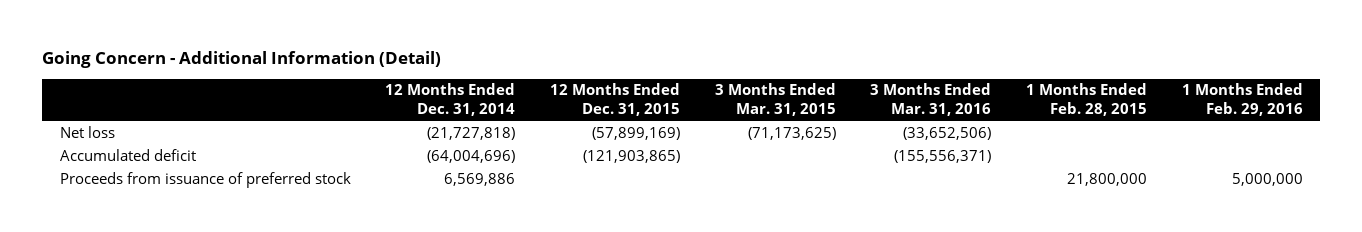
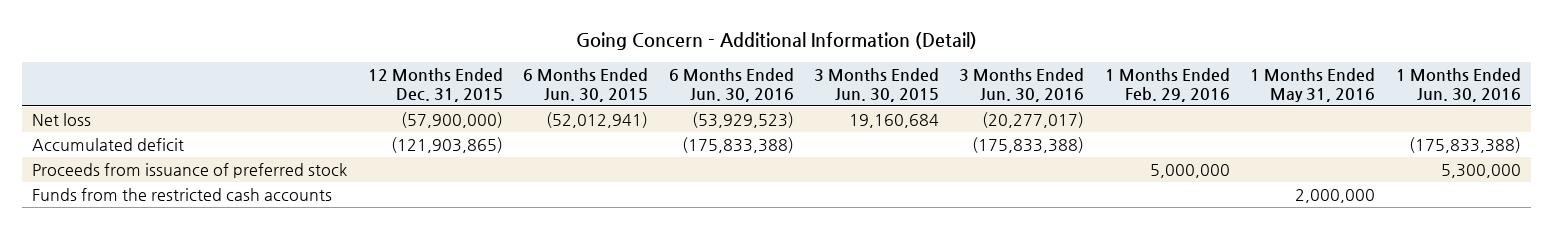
[385,83,516,116] 12 Months Ended Dec. 31, 2014 -> none
[714,83,836,116] 3 Months Ended Mar. 31, 2015 -> none
[870,83,992,116] 3 Months Ended Mar. 31, 2016 -> none
[1025,83,1147,116] 1 Months Ended Feb. 28, 2015 -> none
none -> [523,67,649,102] 6 Months Ended Jun. 30, 2015
none -> [668,67,794,102] 6 Months Ended Jun. 30, 2016
none -> [814,67,940,102] 3 Months Ended Jun. 30, 2015
none -> [959,67,1085,102] 3 Months Ended Jun. 30, 2016
none -> [1250,67,1376,102] 1 Months Ended May 31, 2016
none -> [1395,67,1521,102] 1 Months Ended Jun. 30, 2016
[591,126,680,140] (57,899,169) -> [400,111,503,128] (57,900,000)
none -> [32,187,333,201] Funds from the restricted cash accounts

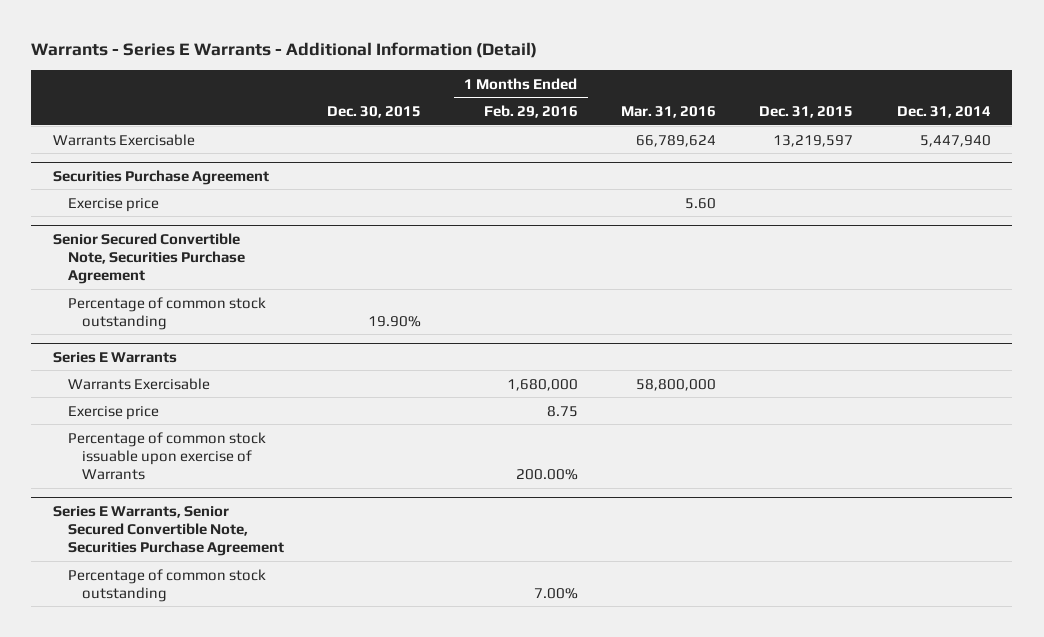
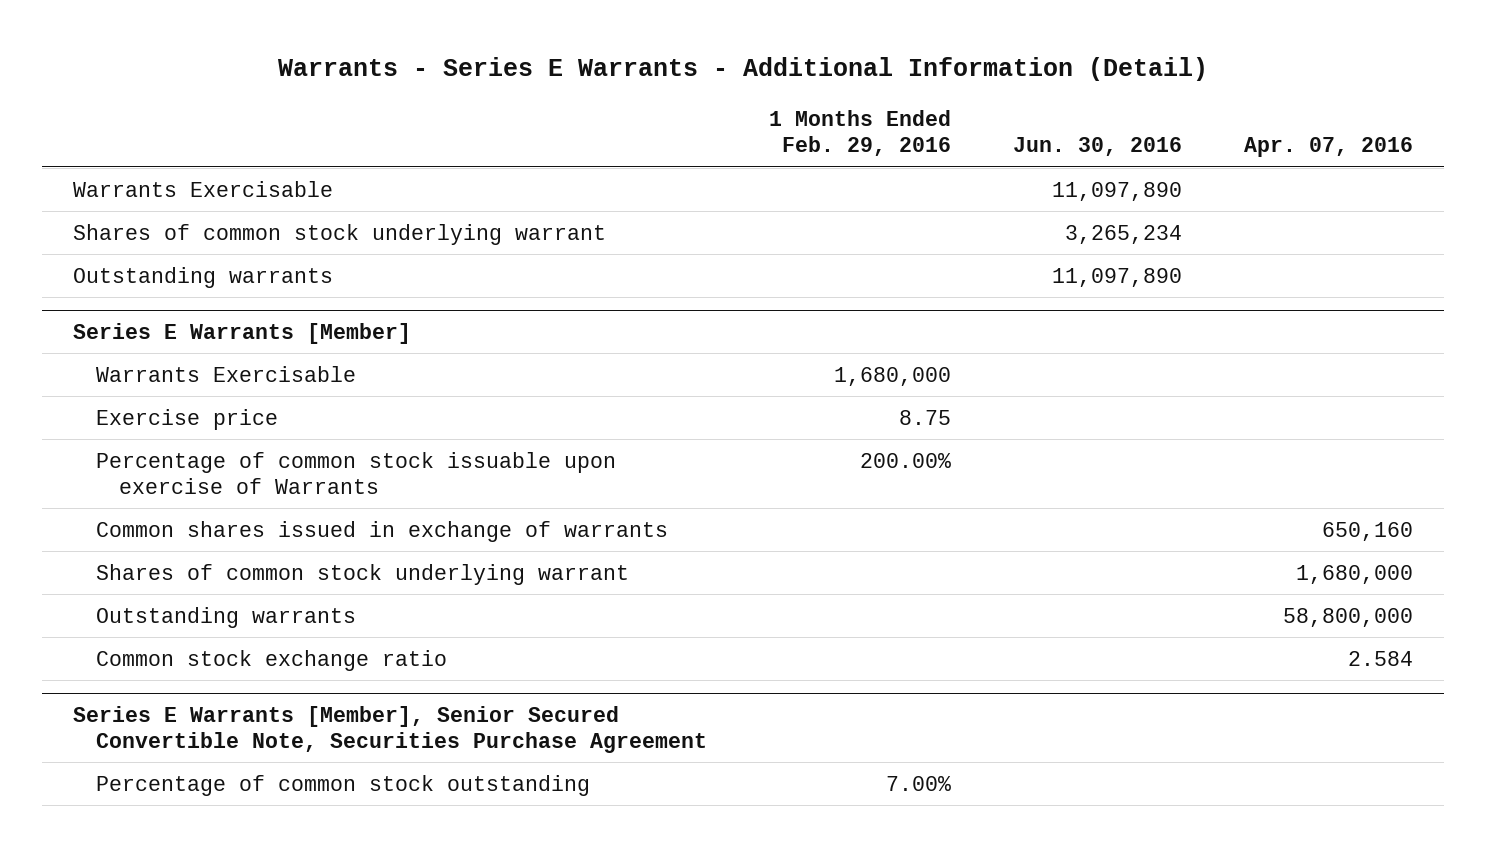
[327,105,422,118] Dec. 30, 2015 -> none
[620,105,716,118] Mar. 31, 2016 -> none
[759,105,854,118] Dec. 31, 2015 -> none
[896,105,991,118] Dec. 31, 2014 -> none
none -> [1013,137,1183,157] Jun. 30, 2016
none -> [1244,137,1414,158] Apr. 07, 2016
[53,169,270,185] Securities Purchase Agreement -> none
[67,197,159,212] Exercise price -> none
[53,232,245,284] Senior Secured Convertible Note, Securities Purchase Agreement -> none
[67,296,266,330] Percentage of common stock outstanding -> none
none -> [73,223,607,245] Shares of common stock underlying warrant
none -> [73,266,334,288] Outstanding warrants
[53,351,178,363] Series E Warrants -> [73,322,412,344] Series E Warrants [Member]
none -> [96,520,669,542] Common shares issued in exchange of warrants
none -> [96,563,630,585] Shares of common stock underlying warrant
none -> [96,606,357,628] Outstanding warrants
none -> [96,649,448,671] Common stock exchange ratio
[53,505,284,556] Series E Warrants, Senior Secured Convertible Note, Securities Purchase Agreement -> [73,705,708,754] Series E Warrants [Member], Senior Secured Convertible Note, Securities Purchase Agreement

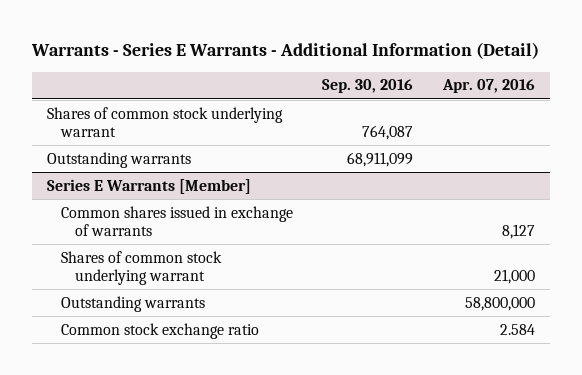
[769,110,952,157] 1 Months Ended Feb. 29, 2016 -> none
[1013,137,1183,157] Jun. 30, 2016 -> none
none -> [322,79,414,94] Sep. 30, 2016
[73,180,334,197] Warrants Exercisable -> none
[96,365,357,382] Warrants Exercisable -> none
[96,408,279,430] Exercise price -> none
[96,451,617,494] Percentage of common stock issuable upon exercise of Warrants -> none
[1322,521,1414,541] 650,160 -> [502,224,536,240] 8,127
[1296,564,1414,584] 1,680,000 -> [494,269,536,285] 21,000
[73,705,708,754] Series E Warrants [Member], Senior Secured Convertible Note, Securities Purchase Agreement -> none
[96,774,591,796] Percentage of common stock outstanding -> none

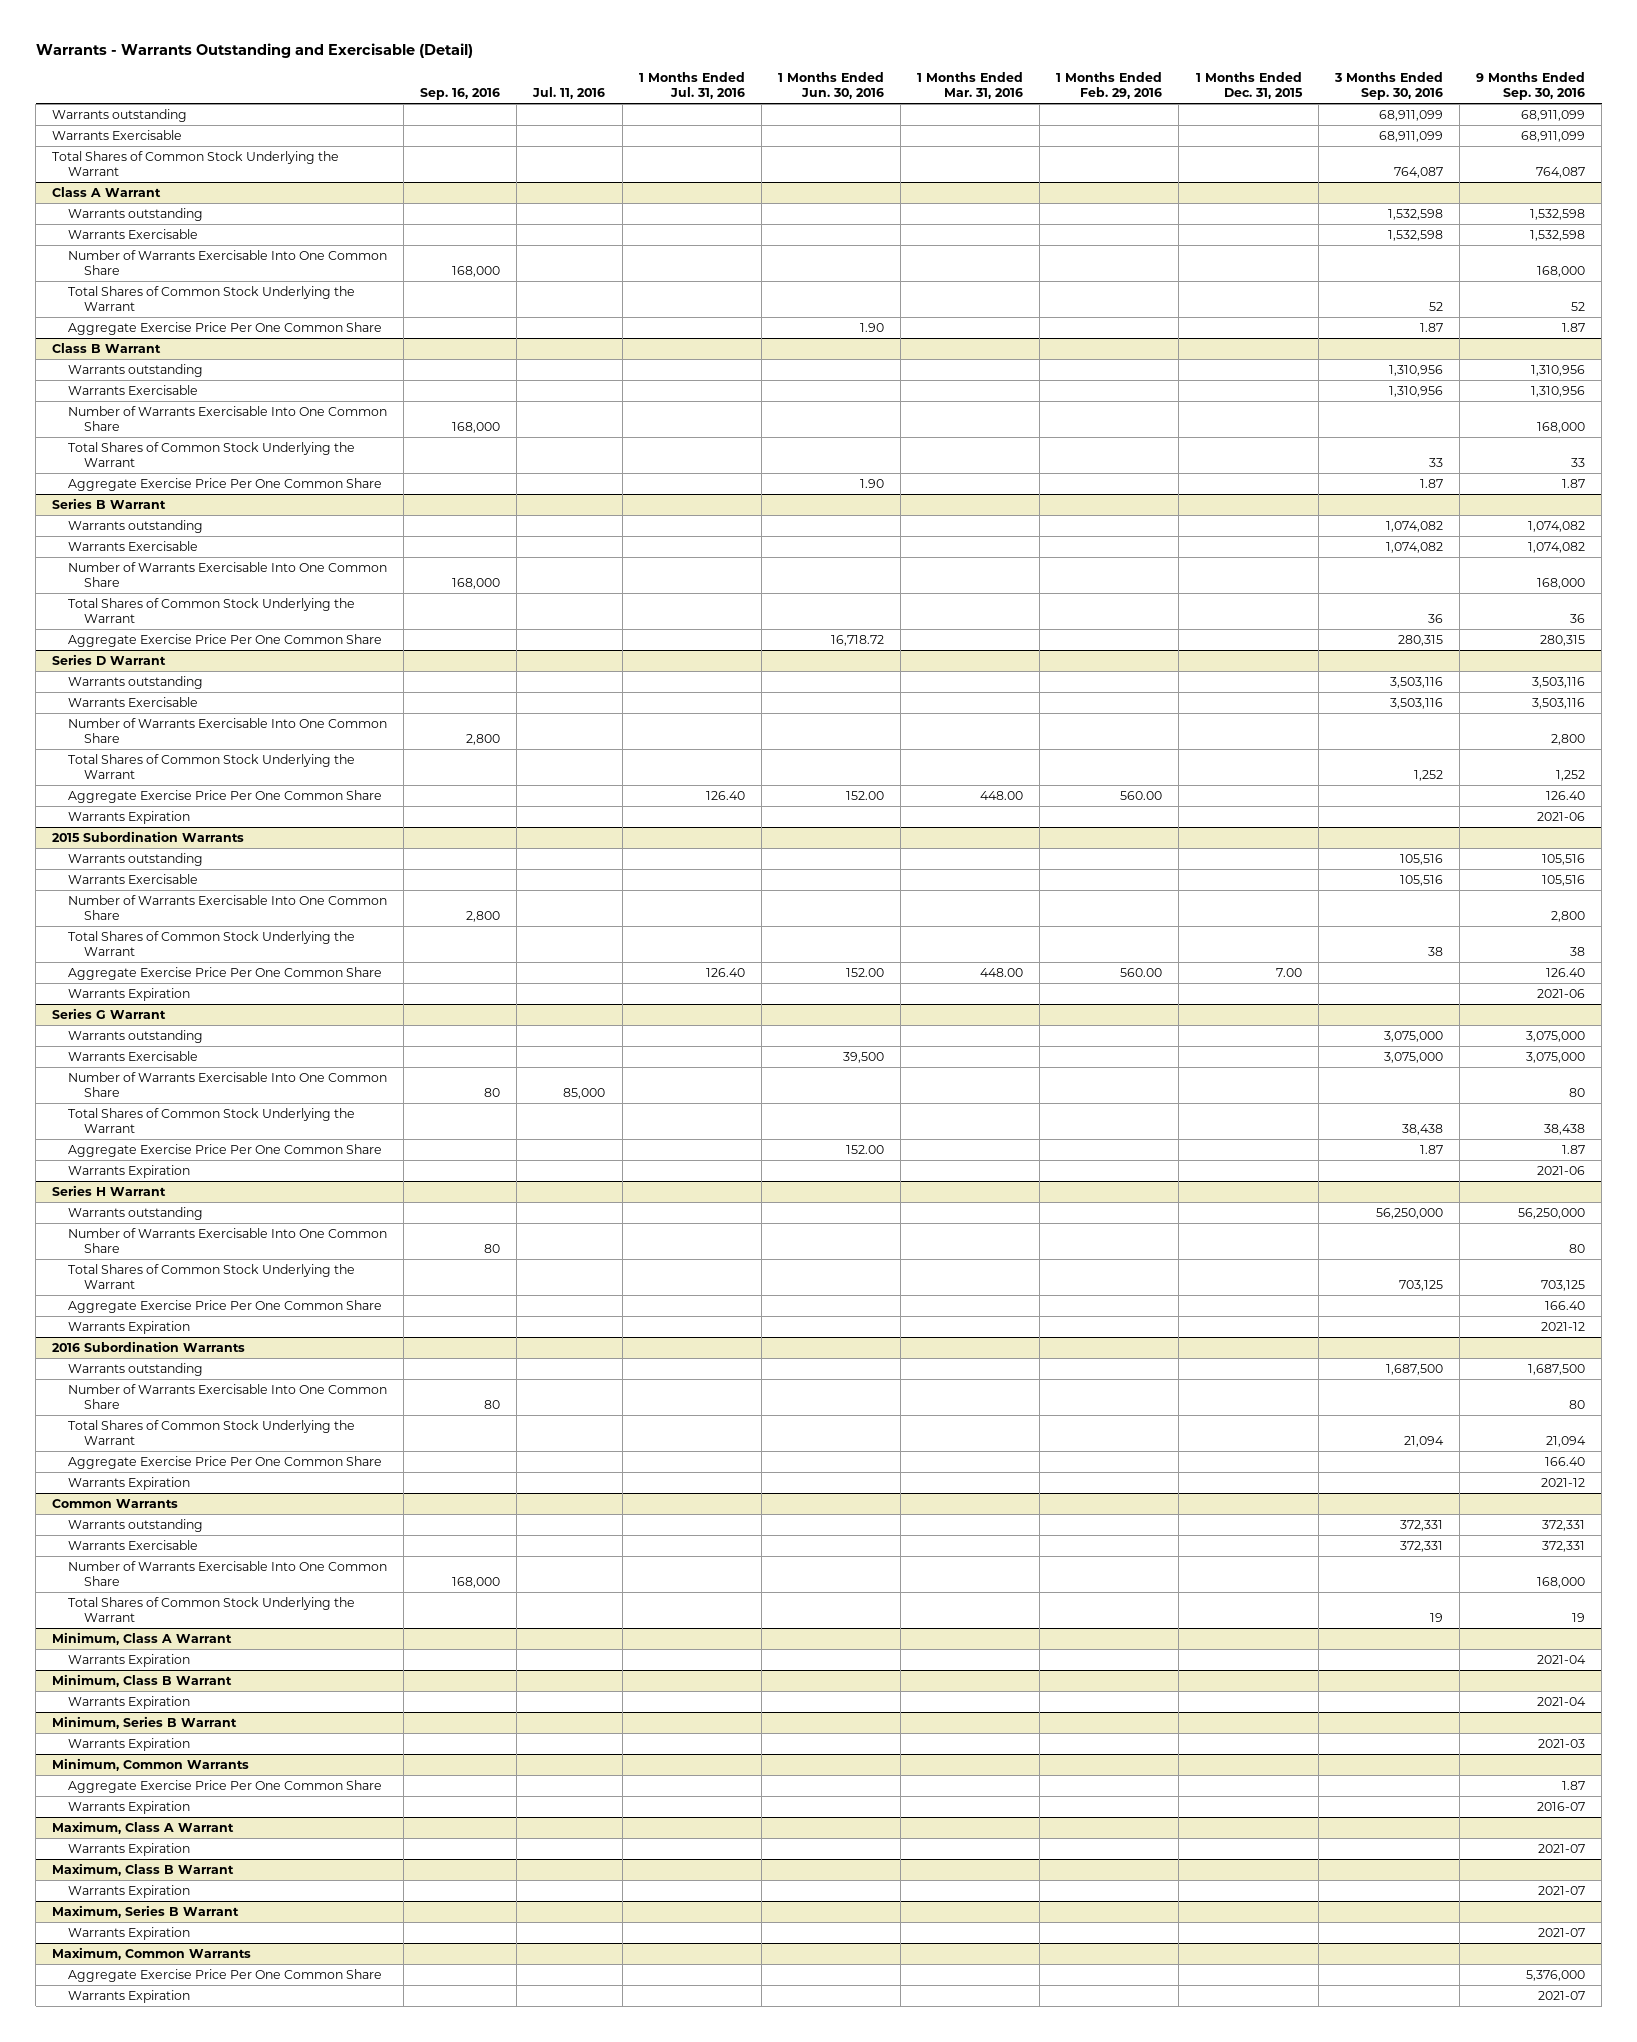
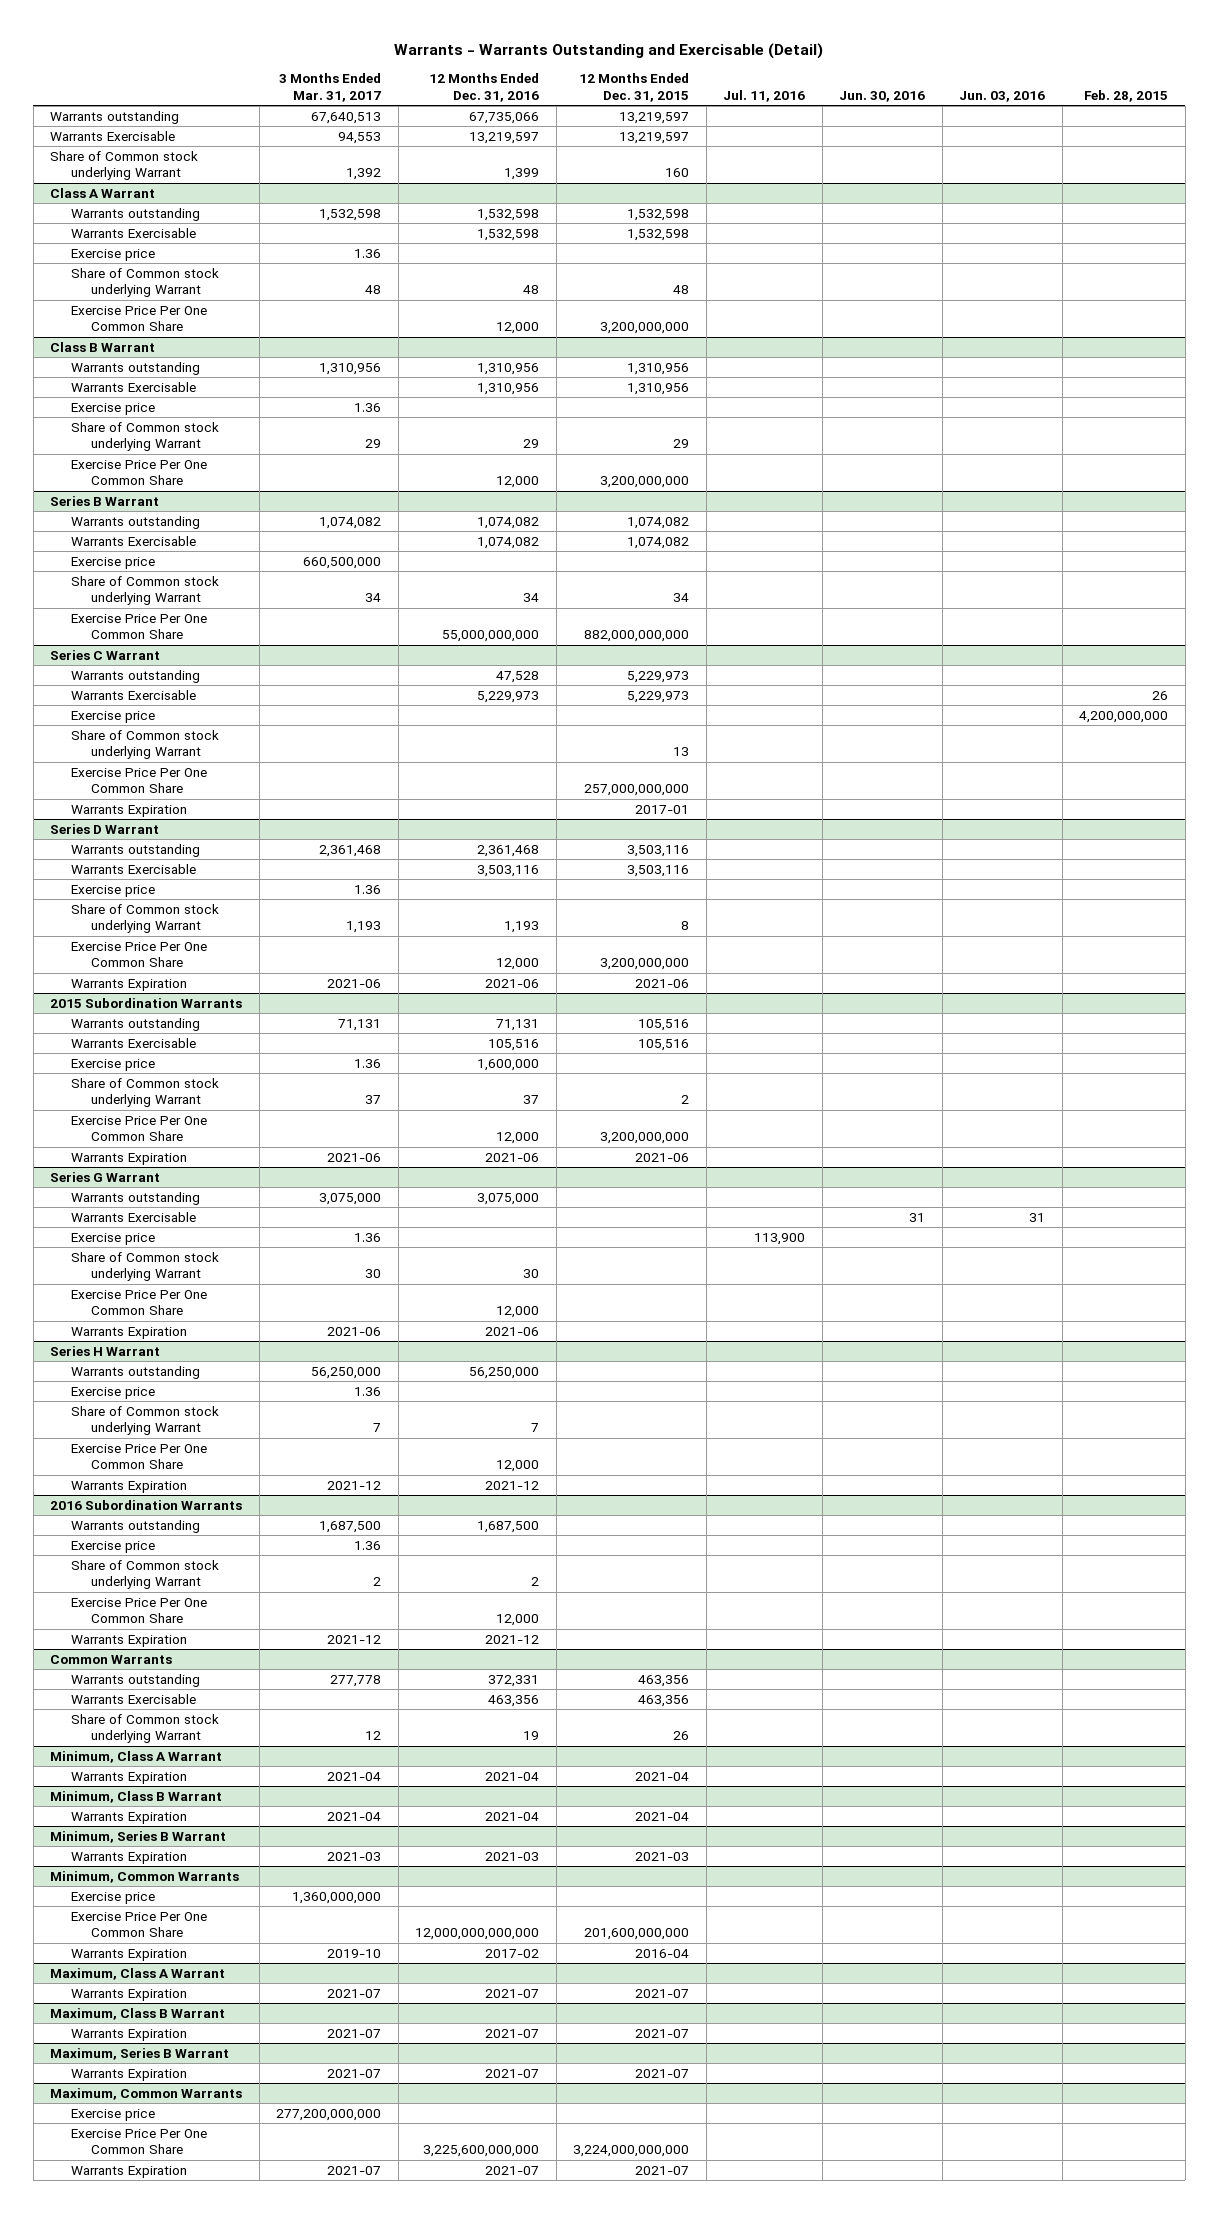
[420,88,501,101] Sep. 16, 2016 -> none
[638,72,745,100] 1 Months Ended Jul. 31, 2016 -> none
[777,72,884,100] 1 Months Ended Jun. 30, 2016 -> none
[917,72,1024,100] 1 Months Ended Mar. 31, 2016 -> none
[1056,72,1163,100] 1 Months Ended Feb. 29, 2016 -> none
[1195,72,1303,100] 1 Months Ended Dec. 31, 2015 -> none
[1333,72,1443,101] 3 Months Ended Sep. 30, 2016 -> none
[1476,72,1586,101] 9 Months Ended Sep. 30, 2016 -> none
none -> [279,73,382,102] 3 Months Ended Mar. 31, 2017
none -> [429,73,540,102] 12 Months Ended Dec. 31, 2016
none -> [579,73,690,102] 12 Months Ended Dec. 31, 2015
none -> [839,90,926,102] Jun. 30, 2016
none -> [959,90,1046,102] Jun. 03, 2016
none -> [1084,89,1169,102] Feb. 28, 2015
[52,150,340,176] Total Shares of Common Stock Underlying the Warrant -> [50,151,199,181] Share of Common stock underlying Warrant
[67,249,387,275] Number of Warrants Exercisable Into One Common Share -> none
none -> [70,249,155,262] Exercise price
[67,285,355,311] Total Shares of Common Stock Underlying the Warrant -> [70,268,219,298] Share of Common stock underlying Warrant
[67,321,382,335] Aggregate Exercise Price Per One Common Share -> [70,306,207,332] Exercise Price Per One Common Share
[67,405,387,431] Number of Warrants Exercisable Into One Common Share -> none
none -> [70,403,155,416] Exercise price
[67,441,355,467] Total Shares of Common Stock Underlying the Warrant -> [70,422,219,452] Share of Common stock underlying Warrant
[67,477,382,491] Aggregate Exercise Price Per One Common Share -> [70,460,207,486] Exercise Price Per One Common Share
[67,561,387,587] Number of Warrants Exercisable Into One Common Share -> none
none -> [70,557,155,570] Exercise price
[67,597,355,623] Total Shares of Common Stock Underlying the Warrant -> [70,576,219,606] Share of Common stock underlying Warrant
[67,633,382,647] Aggregate Exercise Price Per One Common Share -> [70,614,207,640] Exercise Price Per One Common Share
none -> [50,650,161,661] Series C Warrant
none -> [70,670,200,684] Warrants outstanding
none -> [70,690,196,701] Warrants Exercisable
none -> [70,711,155,724] Exercise price
none -> [70,730,219,760] Share of Common stock underlying Warrant
none -> [70,768,207,794] Exercise Price Per One Common Share
none -> [70,805,187,818] Warrants Expiration
[67,717,387,743] Number of Warrants Exercisable Into One Common Share -> none
none -> [70,885,155,898] Exercise price
[67,753,355,779] Total Shares of Common Stock Underlying the Warrant -> [70,904,219,934] Share of Common stock underlying Warrant
[67,789,382,803] Aggregate Exercise Price Per One Common Share -> [70,942,207,968] Exercise Price Per One Common Share
[67,894,387,920] Number of Warrants Exercisable Into One Common Share -> none
none -> [70,1059,155,1072] Exercise price
[67,930,355,956] Total Shares of Common Stock Underlying the Warrant -> [70,1078,219,1108] Share of Common stock underlying Warrant
[67,966,382,980] Aggregate Exercise Price Per One Common Share -> [70,1116,207,1142] Exercise Price Per One Common Share
[67,1071,387,1097] Number of Warrants Exercisable Into One Common Share -> none
none -> [70,1233,155,1246] Exercise price
[67,1107,355,1133] Total Shares of Common Stock Underlying the Warrant -> [70,1252,219,1282] Share of Common stock underlying Warrant
[67,1143,382,1157] Aggregate Exercise Price Per One Common Share -> [70,1290,207,1316] Exercise Price Per One Common Share
[67,1227,387,1253] Number of Warrants Exercisable Into One Common Share -> none
none -> [70,1387,155,1400] Exercise price
[67,1263,355,1289] Total Shares of Common Stock Underlying the Warrant -> [70,1406,219,1436] Share of Common stock underlying Warrant
[67,1299,382,1313] Aggregate Exercise Price Per One Common Share -> [70,1444,207,1470] Exercise Price Per One Common Share
[67,1383,387,1409] Number of Warrants Exercisable Into One Common Share -> none
none -> [70,1541,155,1554] Exercise price
[67,1419,355,1445] Total Shares of Common Stock Underlying the Warrant -> [70,1560,219,1590] Share of Common stock underlying Warrant
[67,1455,382,1469] Aggregate Exercise Price Per One Common Share -> [70,1598,207,1624] Exercise Price Per One Common Share
[67,1560,387,1586] Number of Warrants Exercisable Into One Common Share -> none
[67,1596,355,1622] Total Shares of Common Stock Underlying the Warrant -> [70,1714,219,1744] Share of Common stock underlying Warrant
none -> [70,1892,155,1905] Exercise price
[67,1779,382,1793] Aggregate Exercise Price Per One Common Share -> [70,1912,207,1938] Exercise Price Per One Common Share
none -> [70,2109,155,2122] Exercise price
[67,1968,382,1982] Aggregate Exercise Price Per One Common Share -> [70,2129,207,2155] Exercise Price Per One Common Share

